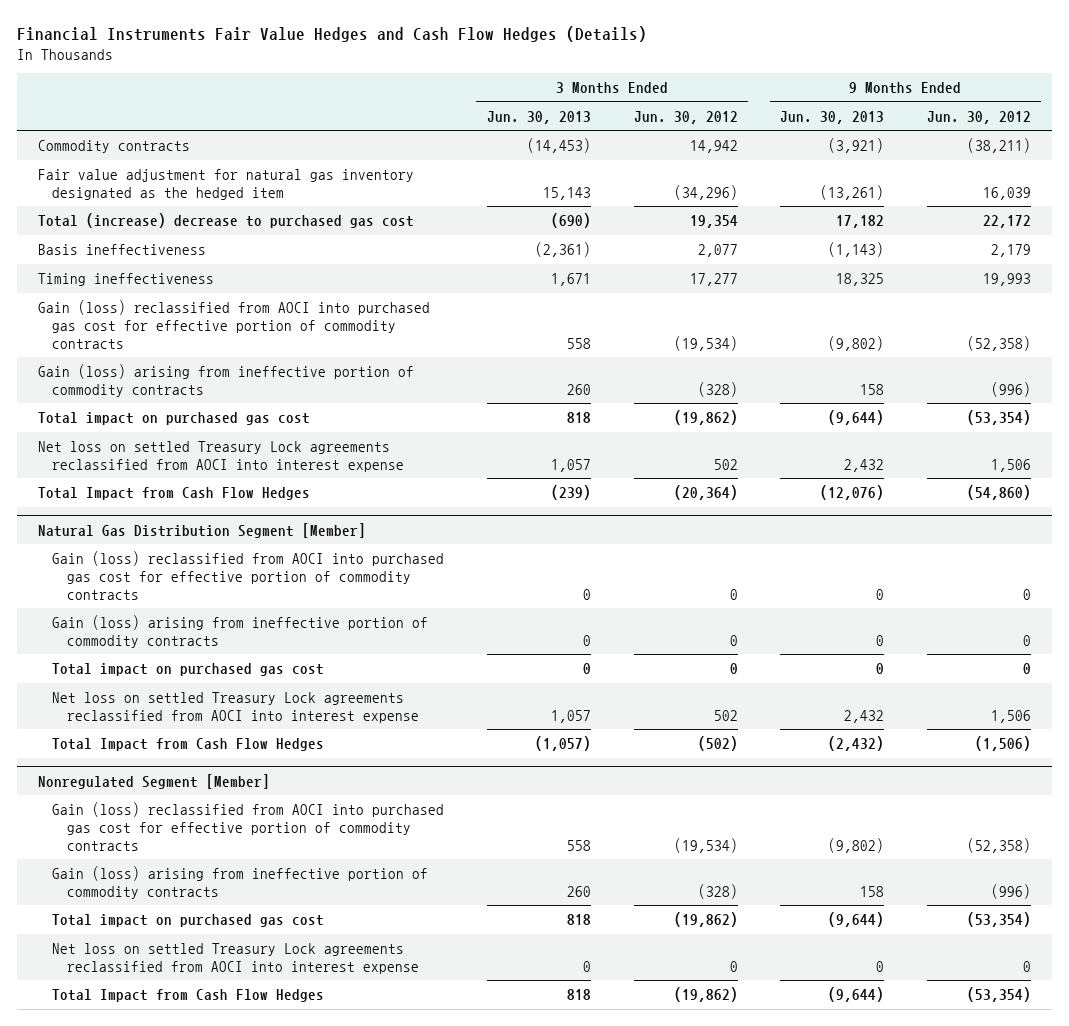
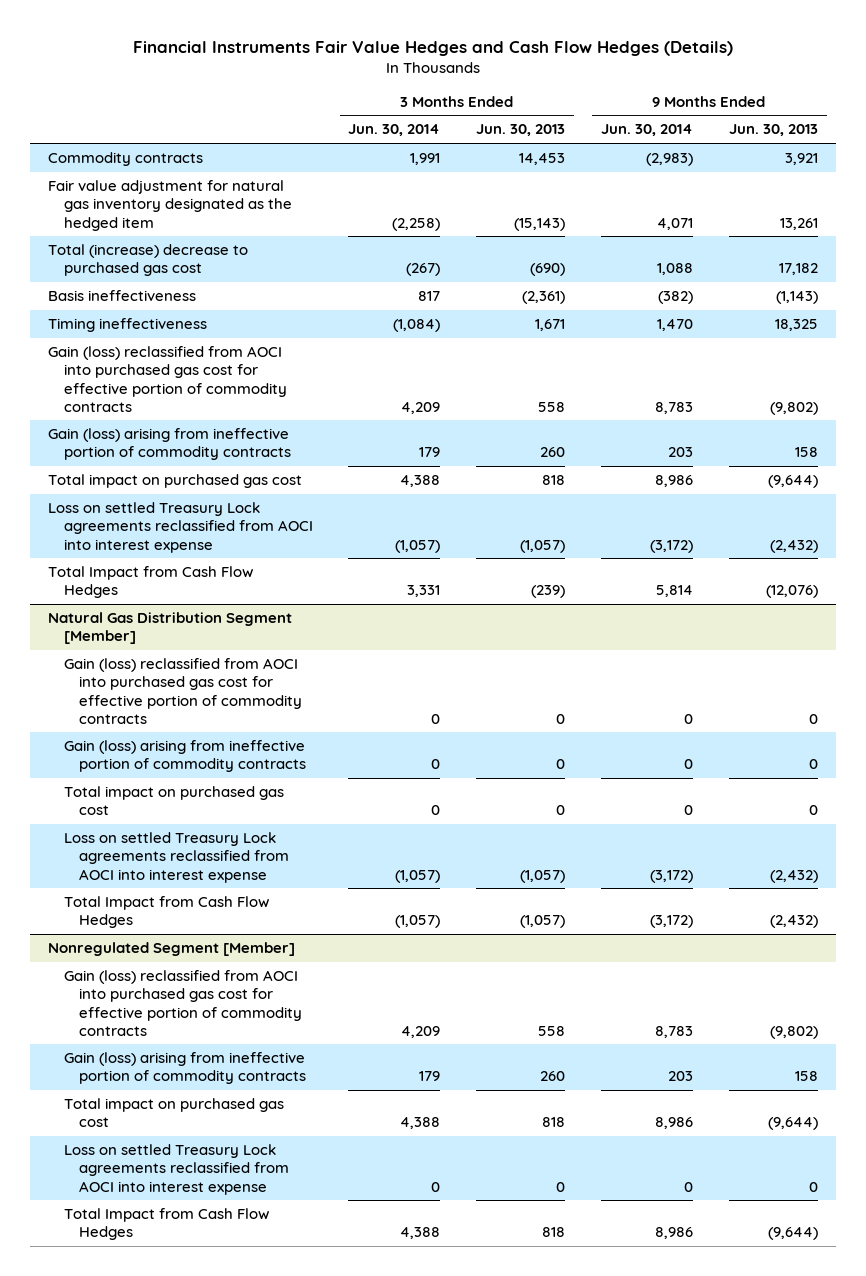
[633,110,738,124] Jun. 30, 2012 -> none
[926,110,1031,124] Jun. 30, 2012 -> none
none -> [348,124,441,137] Jun. 30, 2014
none -> [601,124,694,137] Jun. 30, 2014
[527,137,592,153] (14,453) -> [519,153,566,166] 14,453
[828,137,885,153] (3,921) -> [784,153,818,166] 3,921
[543,186,592,200] 15,143 -> [514,217,566,231] (15,143)
[820,184,885,200] (13,261) -> [779,217,818,230] 13,261
[37,440,405,472] Net loss on settled Treasury Lock agreements reclassified from AOCI into interest expense -> [47,502,313,553] Loss on settled Treasury Lock agreements reclassified from AOCI into interest expense
[551,458,592,472] 1,057 -> [520,539,566,553] (1,057)
[844,458,885,472] 2,432 -> [769,539,818,553] (2,432)
[52,691,419,723] Net loss on settled Treasury Lock agreements reclassified from AOCI into interest expense -> [63,832,290,883] Loss on settled Treasury Lock agreements reclassified from AOCI into interest expense
[551,709,592,723] 1,057 -> [520,869,566,883] (1,057)
[844,709,885,723] 2,432 -> [769,869,818,883] (2,432)
[52,942,419,974] Net loss on settled Treasury Lock agreements reclassified from AOCI into interest expense -> [63,1144,290,1195] Loss on settled Treasury Lock agreements reclassified from AOCI into interest expense

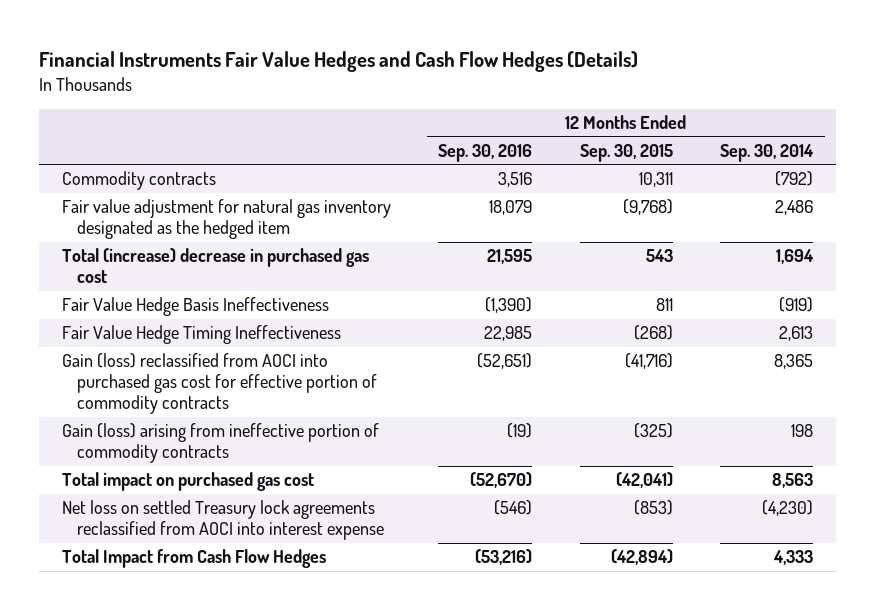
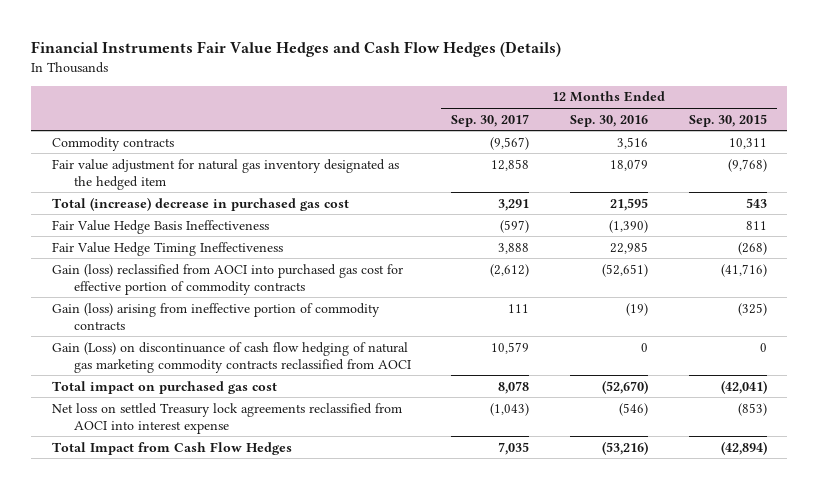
[719,143,814,162] Sep. 30, 2014 -> none
none -> [451,113,530,127] Sep. 30, 2017
none -> [51,341,411,373] Gain (Loss) on discontinuance of cash flow hedging of natural gas marketing commodity contracts reclassified from AOCI

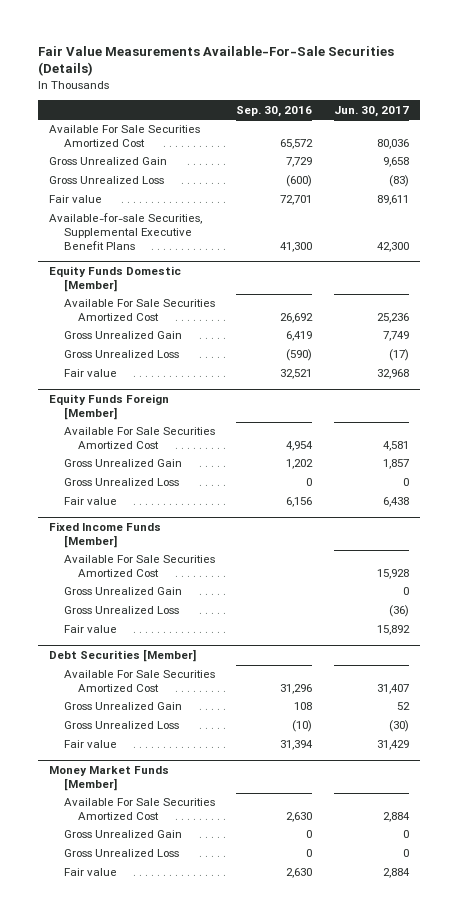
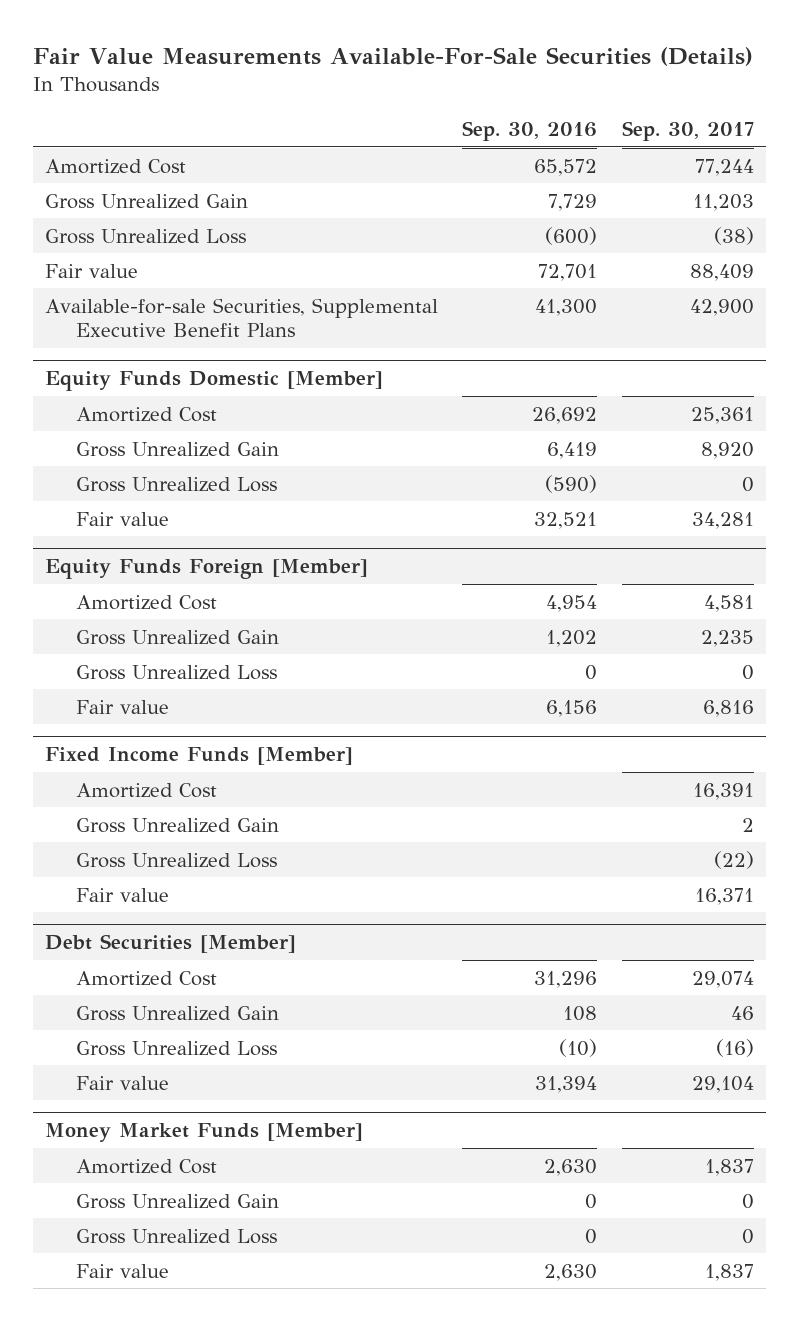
[334,105,410,117] Jun. 30, 2017 -> none
none -> [621,121,754,142] Sep. 30, 2017
[48,125,200,148] Available For Sale Securities Amortized Cost -> [44,158,186,174] Amortized Cost
[63,299,215,322] Available For Sale Securities Amortized Cost -> [75,406,217,422] Amortized Cost
[63,427,215,450] Available For Sale Securities Amortized Cost -> [75,594,217,610] Amortized Cost
[63,555,215,578] Available For Sale Securities Amortized Cost -> [75,782,217,798] Amortized Cost
[63,670,215,693] Available For Sale Securities Amortized Cost -> [75,970,217,986] Amortized Cost
[63,798,215,821] Available For Sale Securities Amortized Cost -> [75,1158,217,1174] Amortized Cost

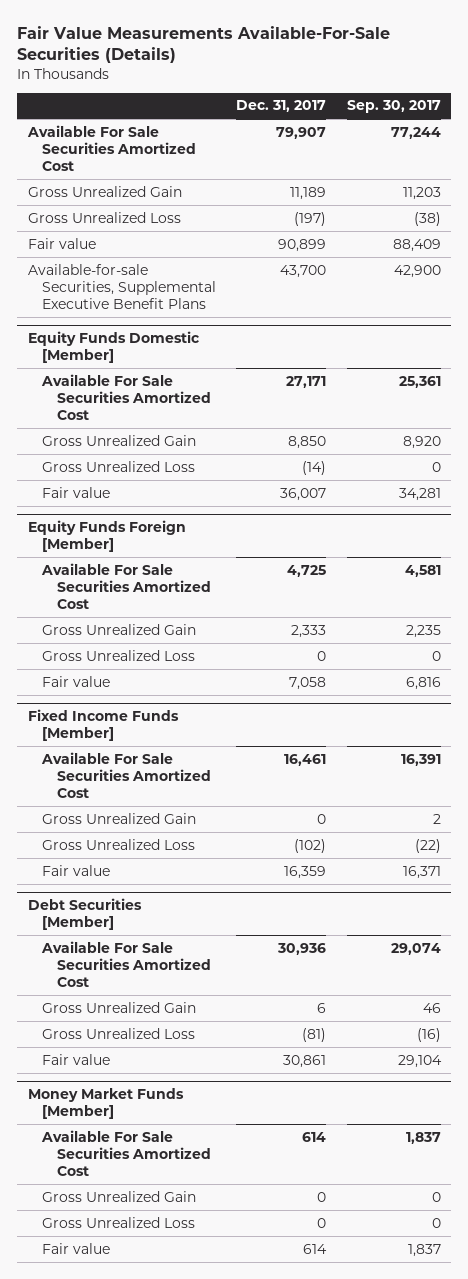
[462,121,598,142] Sep. 30, 2016 -> none
none -> [236,100,327,113] Dec. 31, 2017
[44,158,186,174] Amortized Cost -> [26,124,197,172] Available For Sale Securities Amortized Cost
[75,406,217,422] Amortized Cost -> [41,373,211,421] Available For Sale Securities Amortized Cost
[75,594,217,610] Amortized Cost -> [41,562,211,610] Available For Sale Securities Amortized Cost
[75,782,217,798] Amortized Cost -> [41,751,211,799] Available For Sale Securities Amortized Cost
[75,970,217,986] Amortized Cost -> [41,940,211,988] Available For Sale Securities Amortized Cost
[75,1158,217,1174] Amortized Cost -> [41,1129,211,1177] Available For Sale Securities Amortized Cost

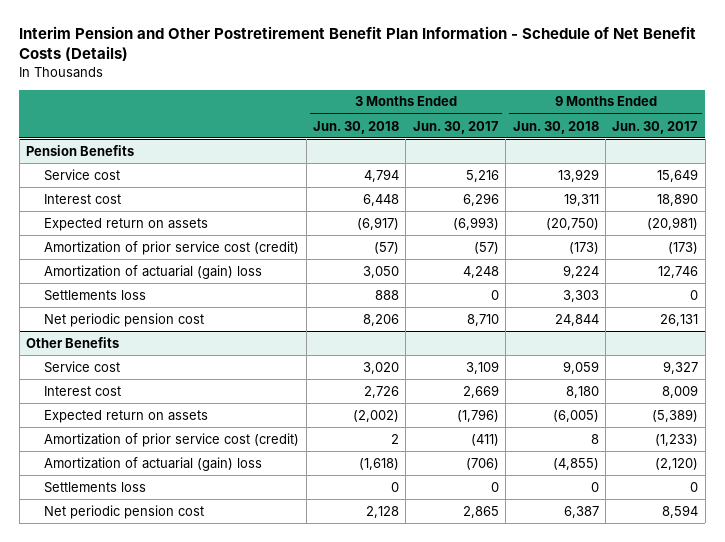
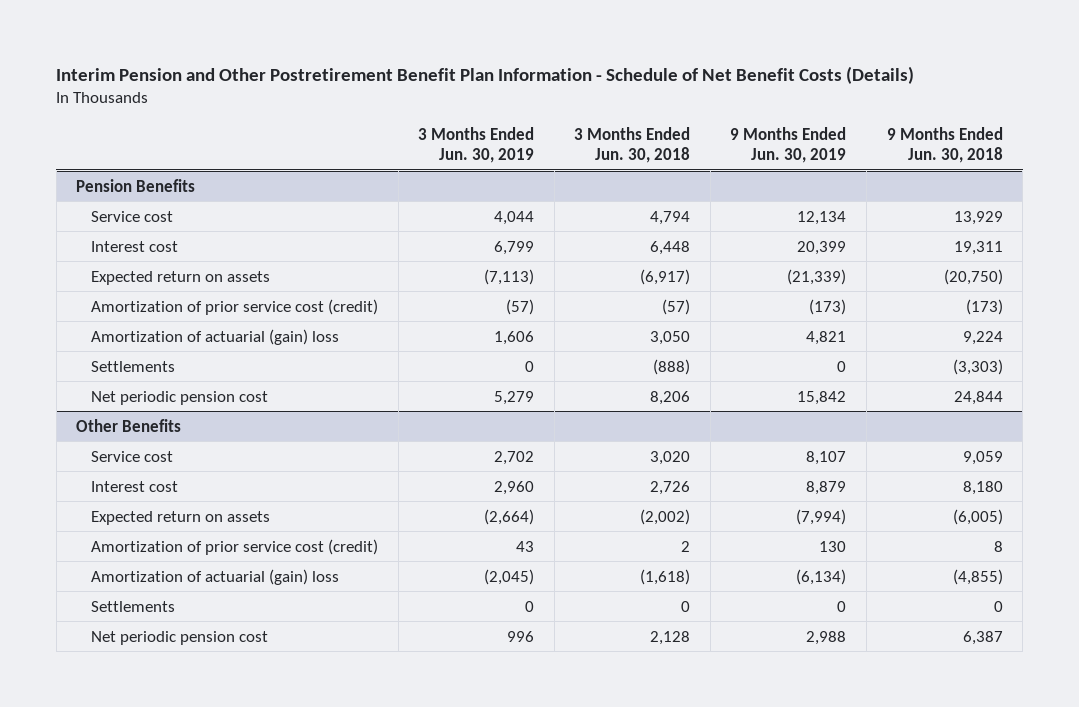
[412,120,499,134] Jun. 30, 2017 -> none
[612,120,699,134] Jun. 30, 2017 -> none
none -> [418,127,535,163] 3 Months Ended Jun. 30, 2019
none -> [730,127,847,163] 9 Months Ended Jun. 30, 2019
[44,289,147,301] Settlements loss -> [91,360,176,372] Settlements
[375,289,400,300] 888 -> [653,358,691,375] (888)
[562,289,599,302] 3,303 -> [952,358,1003,375] (3,303)
[44,481,147,493] Settlements loss -> [91,600,176,612] Settlements

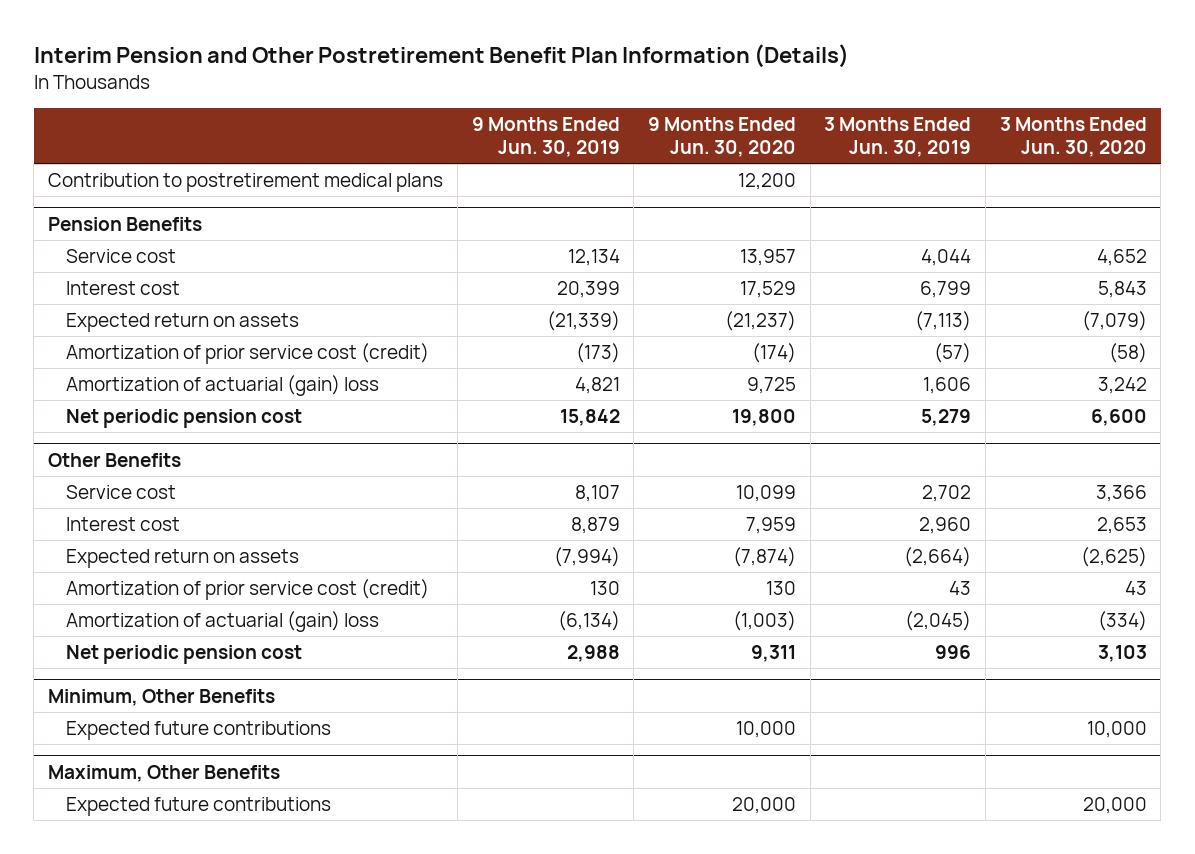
[56,66,915,85] Interim Pension and Other Postretirement Benefit Plan Information - Schedule of Net Benefit Costs (Details) -> [33,44,849,69] Interim Pension and Other Postretirement Benefit Plan Information (Details)
[574,127,691,163] 3 Months Ended Jun. 30, 2018 -> none
[886,127,1003,163] 9 Months Ended Jun. 30, 2018 -> none
none -> [647,116,796,158] 9 Months Ended Jun. 30, 2020
none -> [999,116,1147,158] 3 Months Ended Jun. 30, 2020
none -> [48,172,444,192] Contribution to postretirement medical plans
[91,360,176,372] Settlements -> none
[91,600,176,612] Settlements -> none
none -> [48,688,276,706] Minimum, Other Benefits
none -> [66,720,332,740] Expected future contributions
none -> [48,764,281,782] Maximum, Other Benefits
none -> [66,796,332,816] Expected future contributions

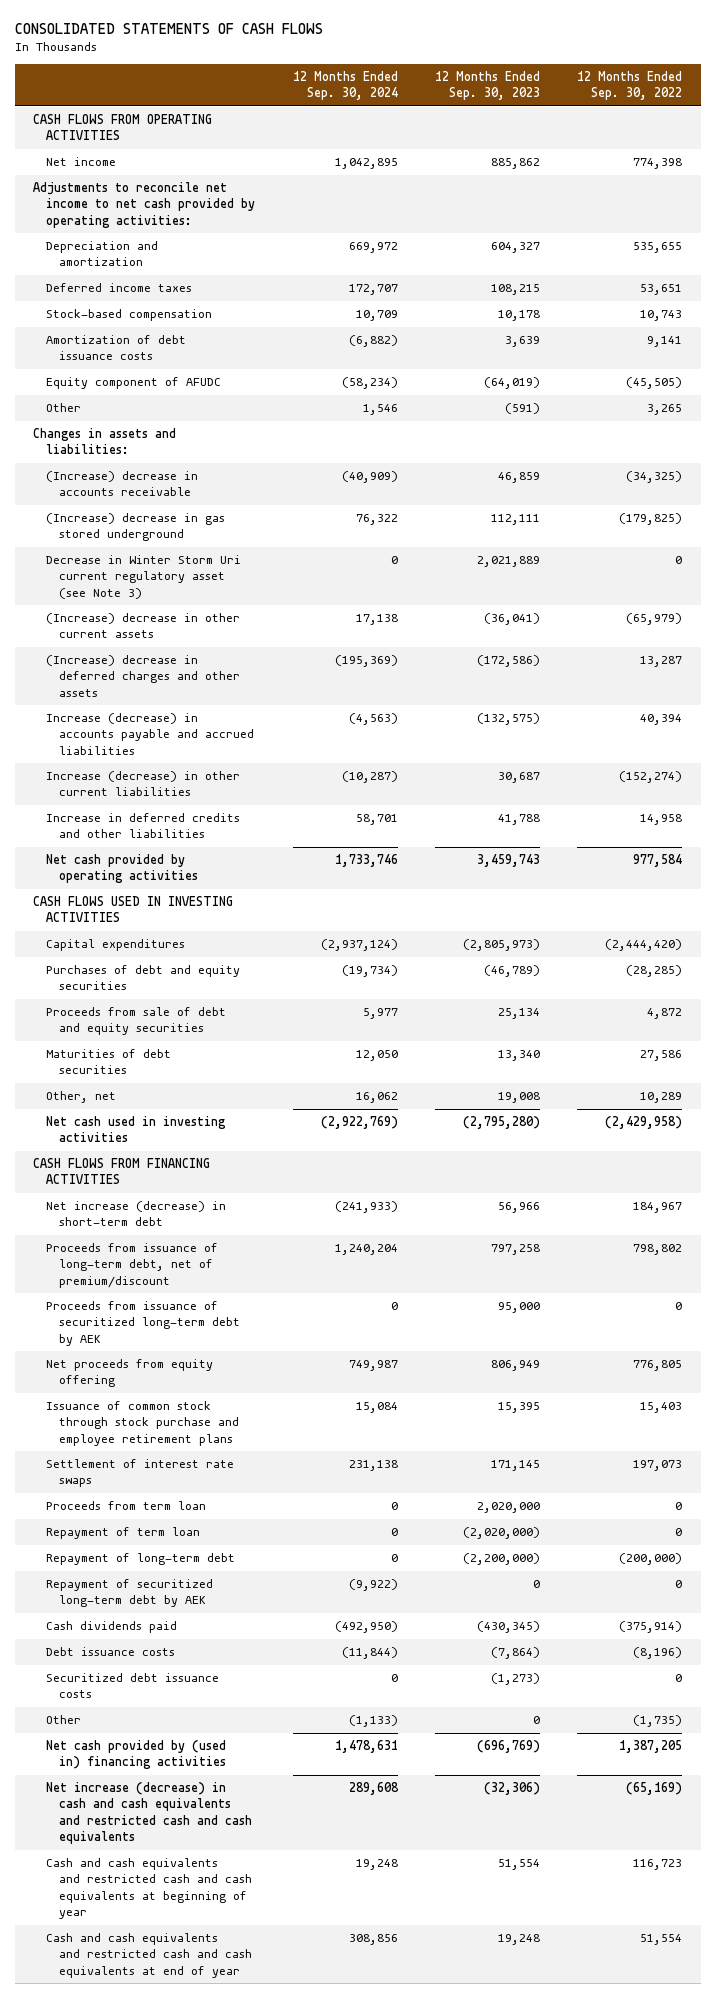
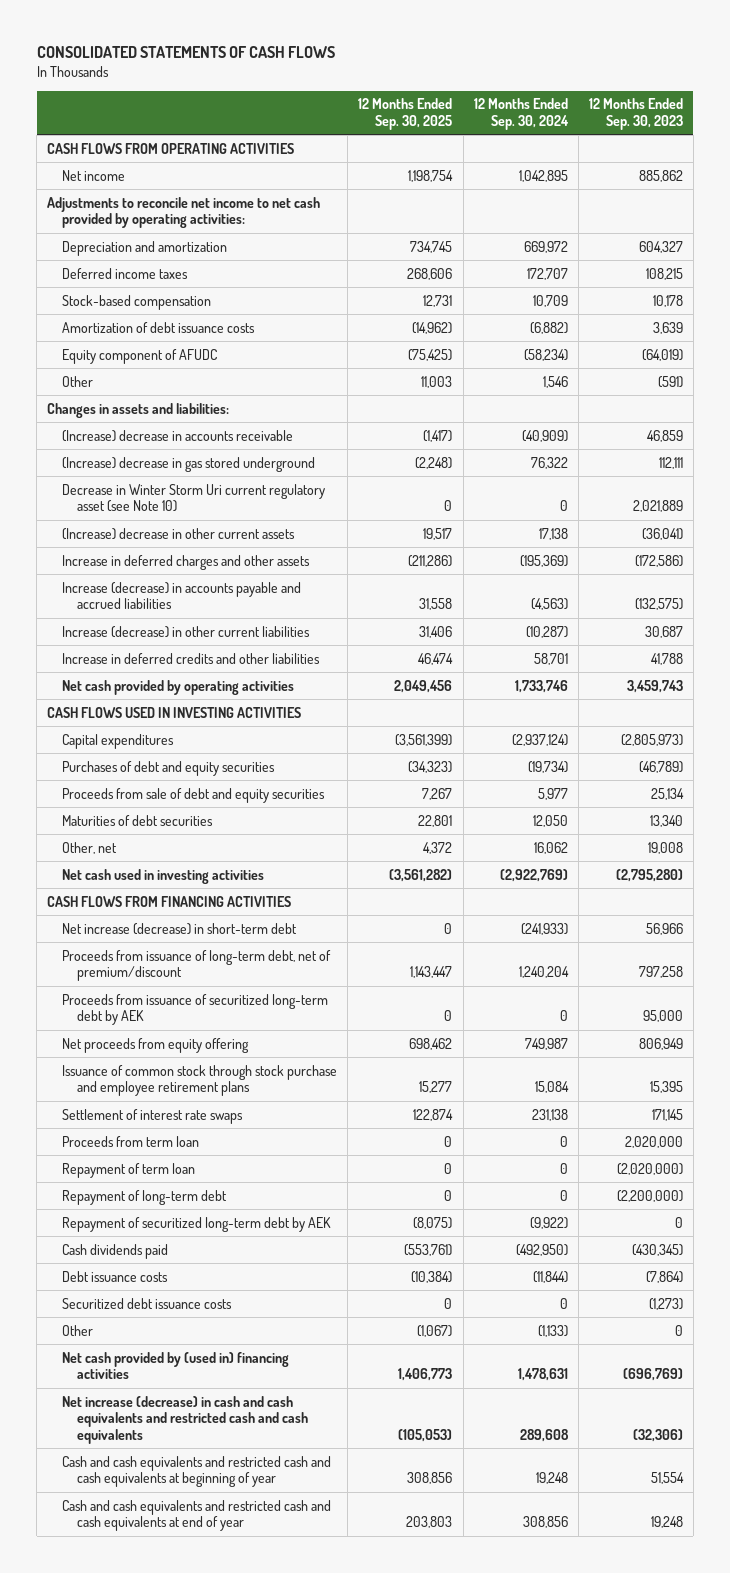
[577,70,683,101] 12 Months Ended Sep. 30, 2022 -> none
none -> [358,98,453,130] 12 Months Ended Sep. 30, 2025
[46,555,242,599] Decrease in Winter Storm Uri current regulatory asset (see Note 3) -> [62,483,326,513] Decrease in Winter Storm Uri current regulatory asset (see Note 10)
[46,655,241,697] (Increase) decrease in deferred charges and other assets -> [62,554,311,570] Increase in deferred charges and other assets

